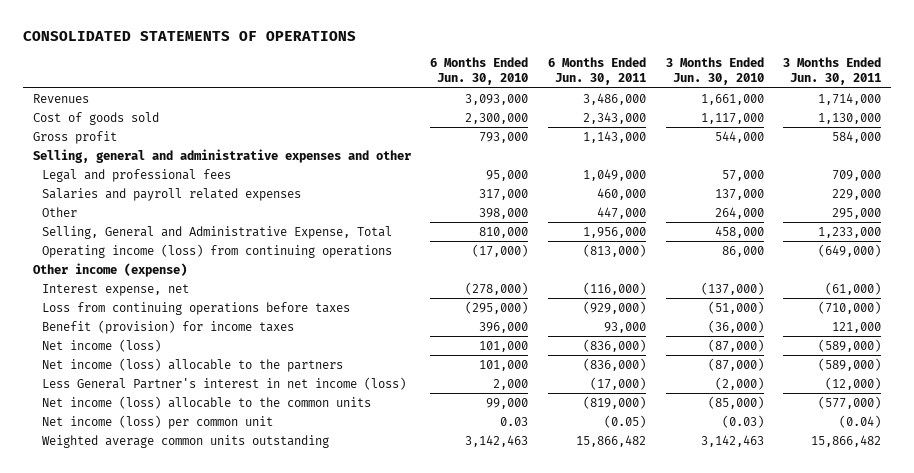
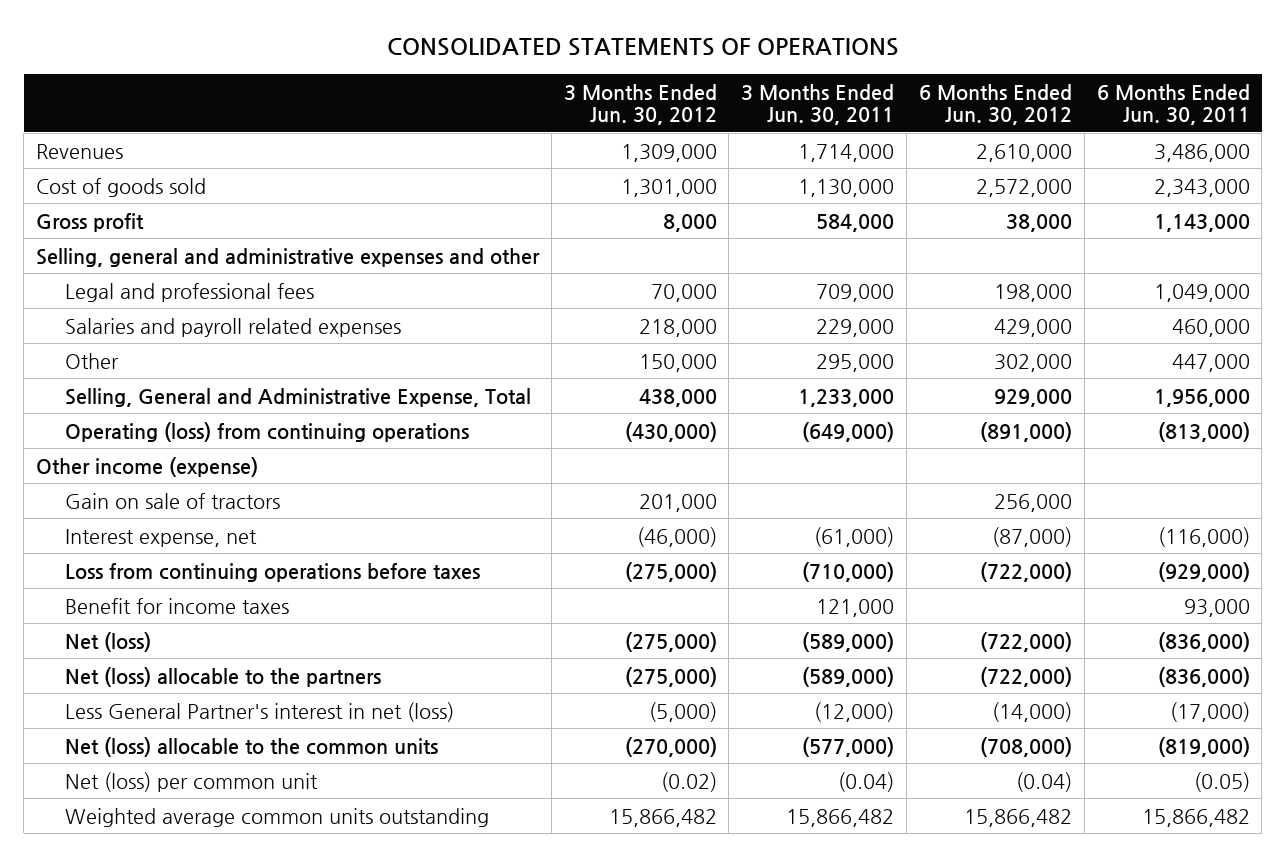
[430,57,529,86] 6 Months Ended Jun. 30, 2010 -> none
[665,57,764,86] 3 Months Ended Jun. 30, 2010 -> none
none -> [563,83,717,126] 3 Months Ended Jun. 30, 2012
none -> [918,83,1072,126] 6 Months Ended Jun. 30, 2012
[41,243,392,258] Operating income (loss) from continuing operations -> [64,421,469,442] Operating (loss) from continuing operations
none -> [64,492,280,509] Gain on sale of tractors
[41,319,294,334] Benefit (provision) for income taxes -> [64,597,289,614] Benefit for income taxes
[41,338,161,352] Net income (loss) -> [64,631,151,652] Net (loss)
[41,357,343,372] Net income (loss) allocable to the partners -> [64,666,381,687] Net (loss) allocable to the partners
[41,376,406,390] Less General Partner's interest in net income (loss) -> [64,701,454,722] Less General Partner's interest in net (loss)
[41,395,371,409] Net income (loss) allocable to the common units -> [64,736,438,757] Net (loss) allocable to the common units
[41,414,273,429] Net income (loss) per common unit -> [64,771,318,792] Net (loss) per common unit

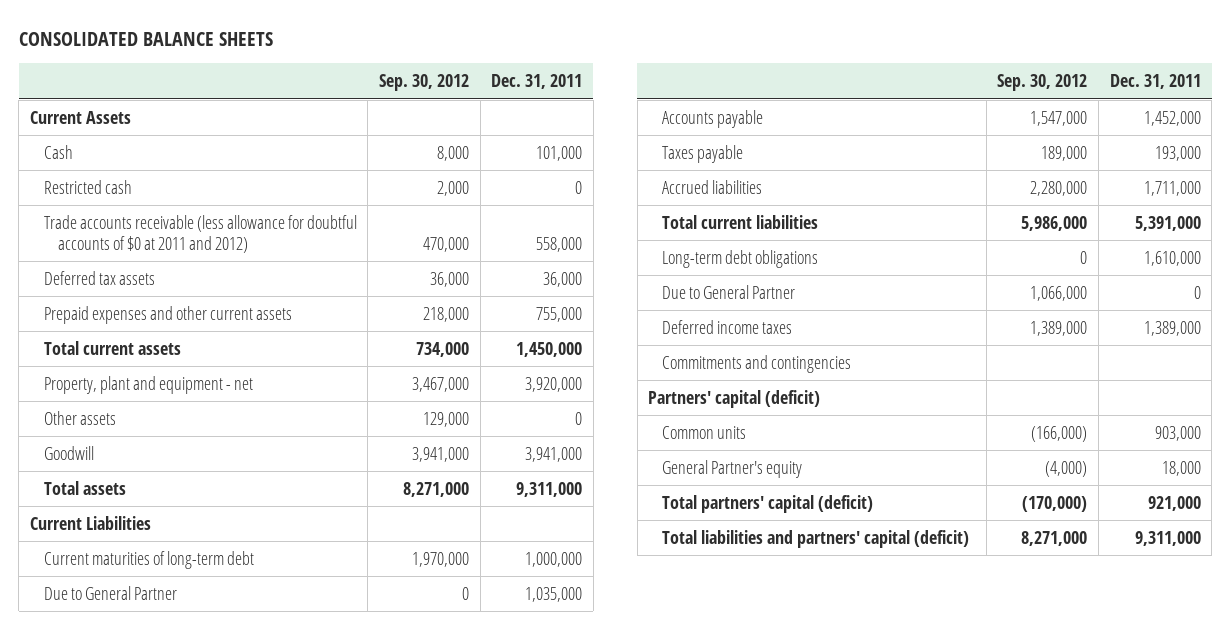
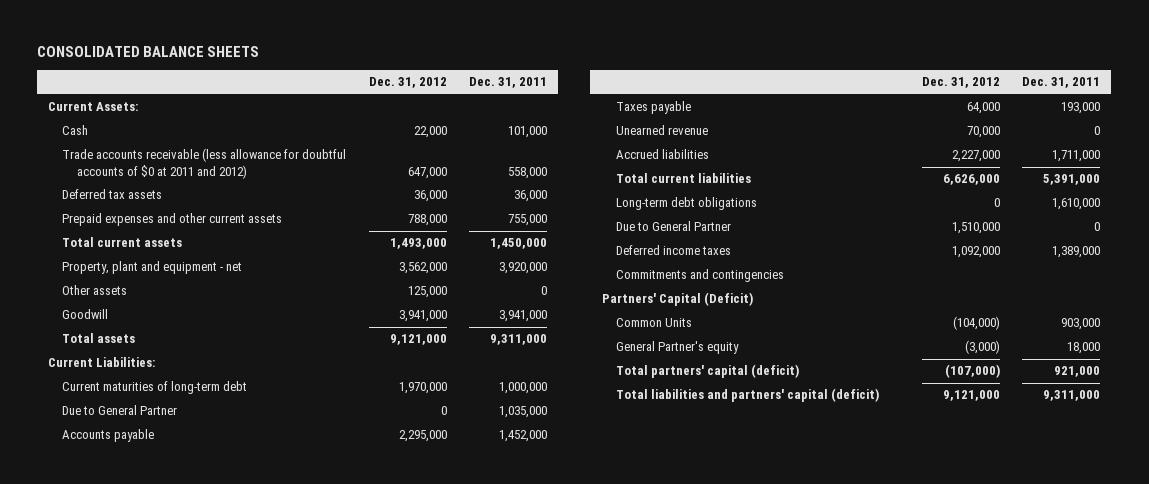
[379,74,470,92] Sep. 30, 2012 -> none
none -> [368,77,447,89] Dec. 31, 2012
[29,110,131,124] Current Assets -> [48,102,139,112] Current Assets:
[43,179,132,194] Restricted cash -> none
[29,515,151,530] Current Liabilities -> [48,357,156,368] Current Liabilities:
none -> [615,125,708,136] Unearned revenue
[648,389,821,408] Partners' capital (deficit) -> [601,292,753,307] Partners' Capital (Deficit)
[662,425,747,439] Common units -> [615,318,692,328] Common Units

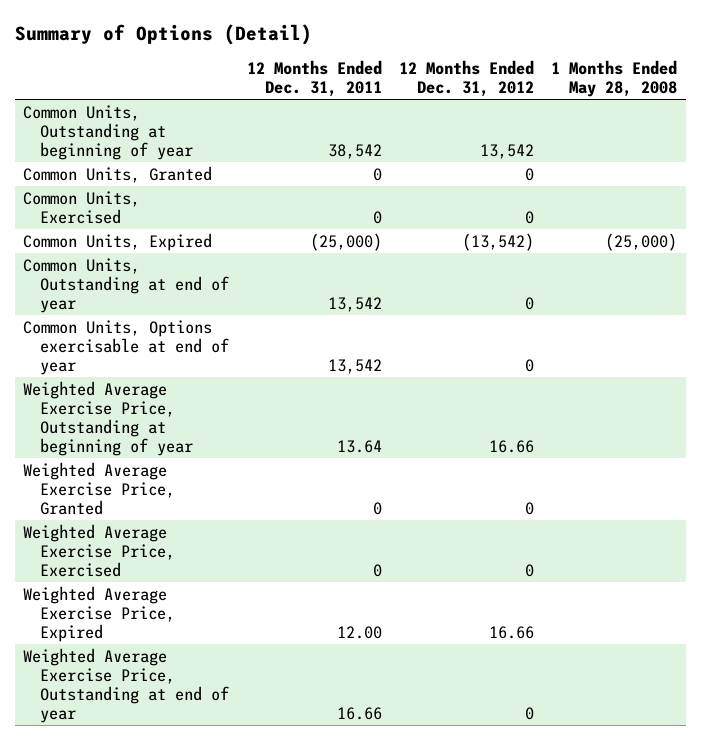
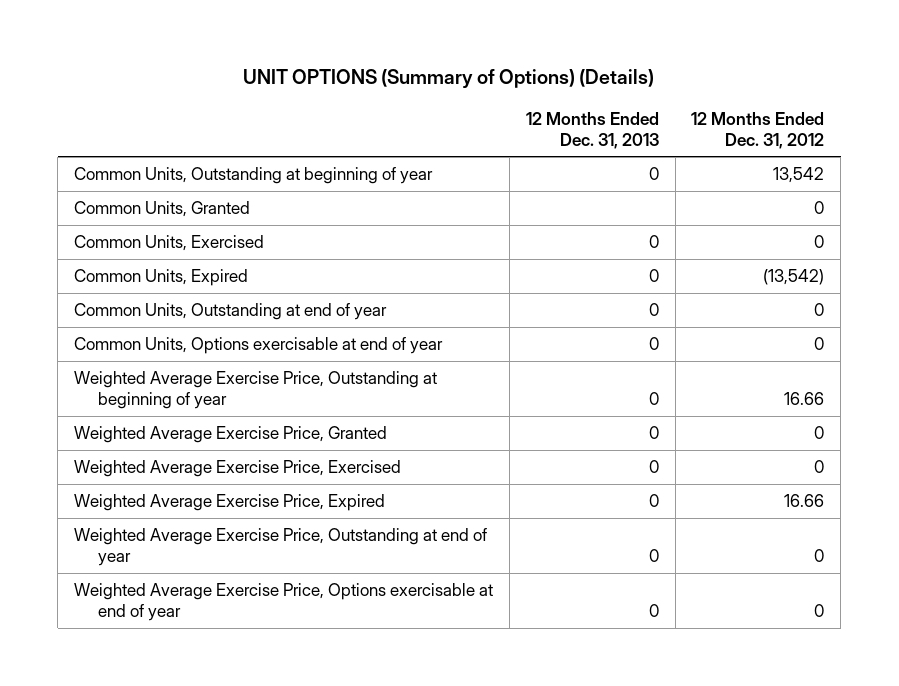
[14,24,312,46] Summary of Options (Detail) -> [243,69,655,89] UNIT OPTIONS (Summary of Options) (Details)
[246,60,382,98] 12 Months Ended Dec. 31, 2011 -> none
[551,60,678,98] 1 Months Ended May 28, 2008 -> none
none -> [525,111,659,149] 12 Months Ended Dec. 31, 2013
none -> [74,583,494,622] Weighted Average Exercise Price, Options exercisable at end of year

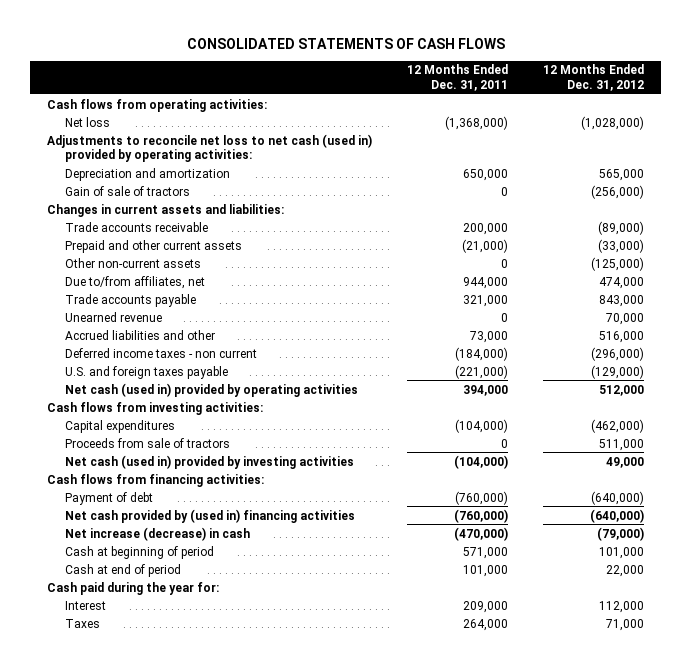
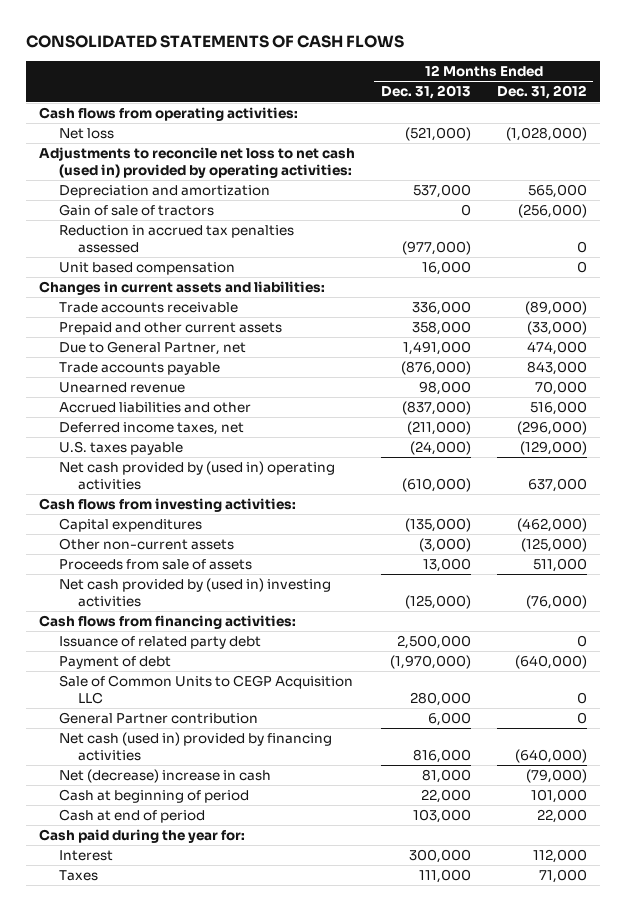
[407,64,509,91] 12 Months Ended Dec. 31, 2011 -> none
none -> [380,85,471,100] Dec. 31, 2013
none -> [58,225,294,253] Reduction in accrued tax penalties assessed
none -> [58,262,235,276] Unit based compensation
[65,275,206,289] Due to/from affiliates, net -> [58,341,246,356] Due to General Partner, net
[65,347,258,358] Deferred income taxes - non current -> [58,422,244,436] Deferred income taxes, net
[65,365,229,379] U.S. and foreign taxes payable -> [58,441,183,456] U.S. taxes payable
[65,382,359,397] Net cash (used in) provided by operating activities -> [58,461,335,490] Net cash provided by (used in) operating activities
[598,384,644,396] 512,000 -> [527,477,587,492] 637,000
[65,257,202,268] Other non-current assets -> [58,538,234,551] Other non-current assets
[65,437,231,448] Proceeds from sale of tractors -> [58,559,252,571] Proceeds from sale of assets
[65,454,355,469] Net cash (used in) provided by investing activities -> [58,578,331,607] Net cash provided by (used in) investing activities
[605,456,644,468] 49,000 -> [525,594,587,609] (76,000)
none -> [58,636,261,650] Issuance of related party debt
none -> [58,675,353,704] Sale of Common Units to CEGP Acquisition LLC
none -> [58,712,258,725] General Partner contribution
[65,508,356,523] Net cash provided by (used in) financing activities -> [58,732,332,761] Net cash (used in) provided by financing activities
[65,526,251,541] Net increase (decrease) in cash -> [58,769,271,784] Net (decrease) increase in cash

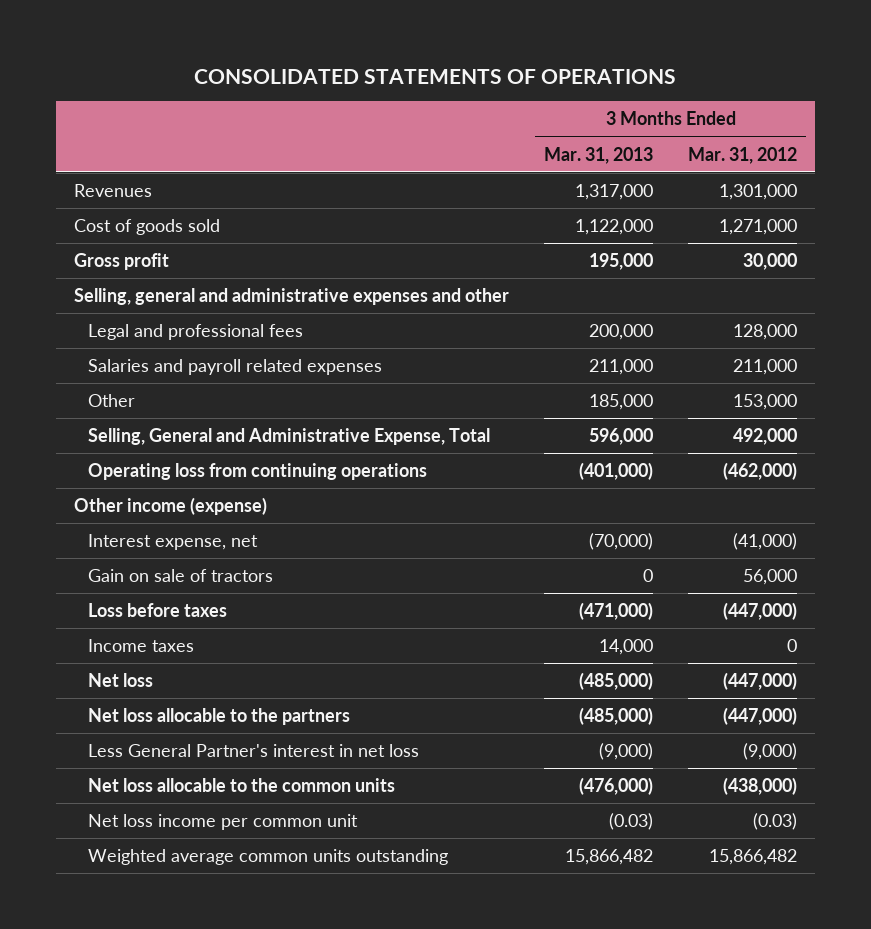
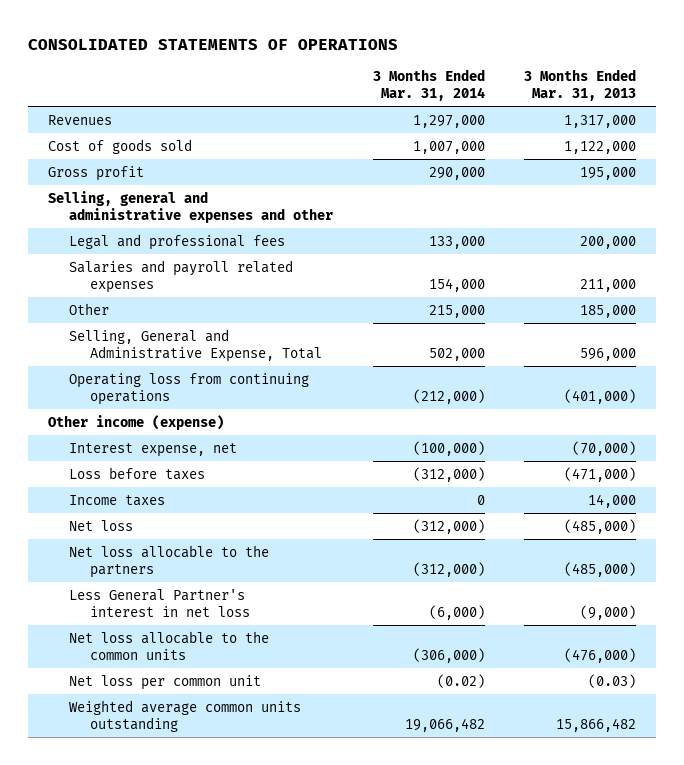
[688,146,798,164] Mar. 31, 2012 -> none
none -> [372,69,485,102] 3 Months Ended Mar. 31, 2014
[88,569,274,583] Gain on sale of tractors -> none
[88,814,359,831] Net loss income per common unit -> [69,674,262,690] Net loss per common unit

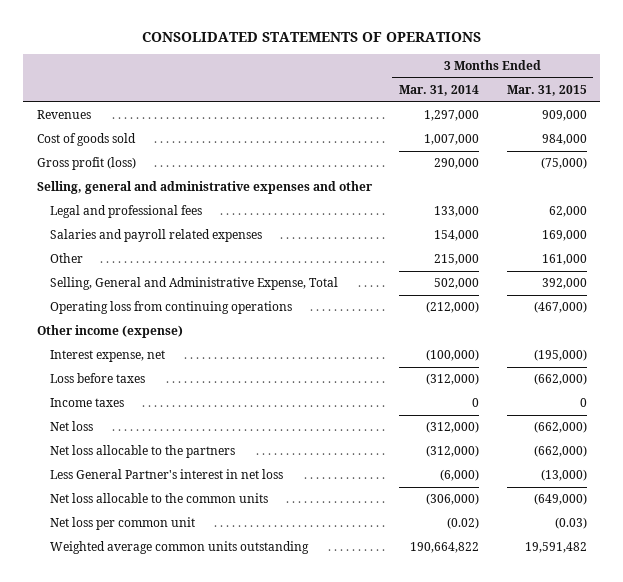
[523,69,636,102] 3 Months Ended Mar. 31, 2013 -> none
none -> [506,85,587,97] Mar. 31, 2015
[48,165,145,181] Gross profit -> [36,157,136,171] Gross profit (loss)
[404,717,485,732] 19,066,482 -> [410,542,480,554] 190,664,822

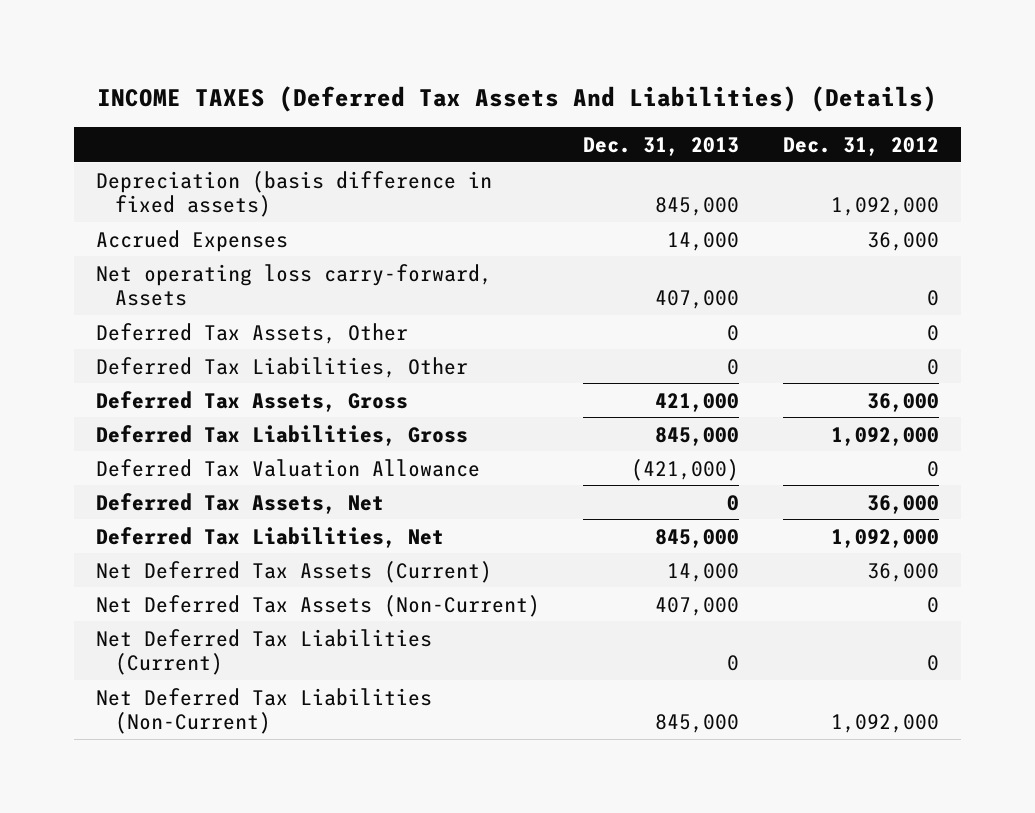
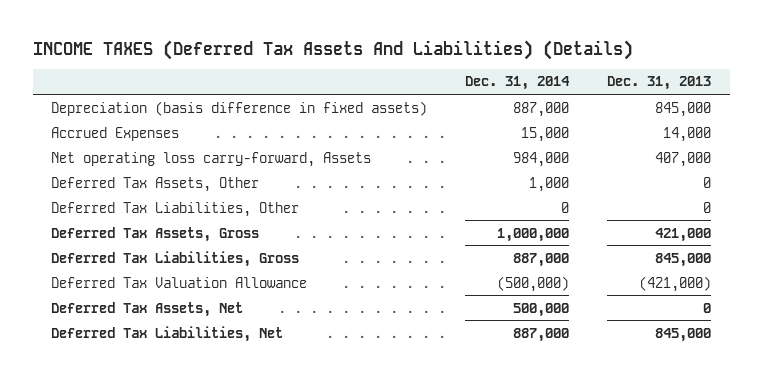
[783,137,940,157] Dec. 31, 2012 -> none
none -> [465,76,571,91] Dec. 31, 2014
[95,560,492,583] Net Deferred Tax Assets (Current) -> none
[95,594,540,617] Net Deferred Tax Assets (Non-Current) -> none
[95,628,432,676] Net Deferred Tax Liabilities (Current) -> none
[95,687,432,735] Net Deferred Tax Liabilities (Non-Current) -> none

